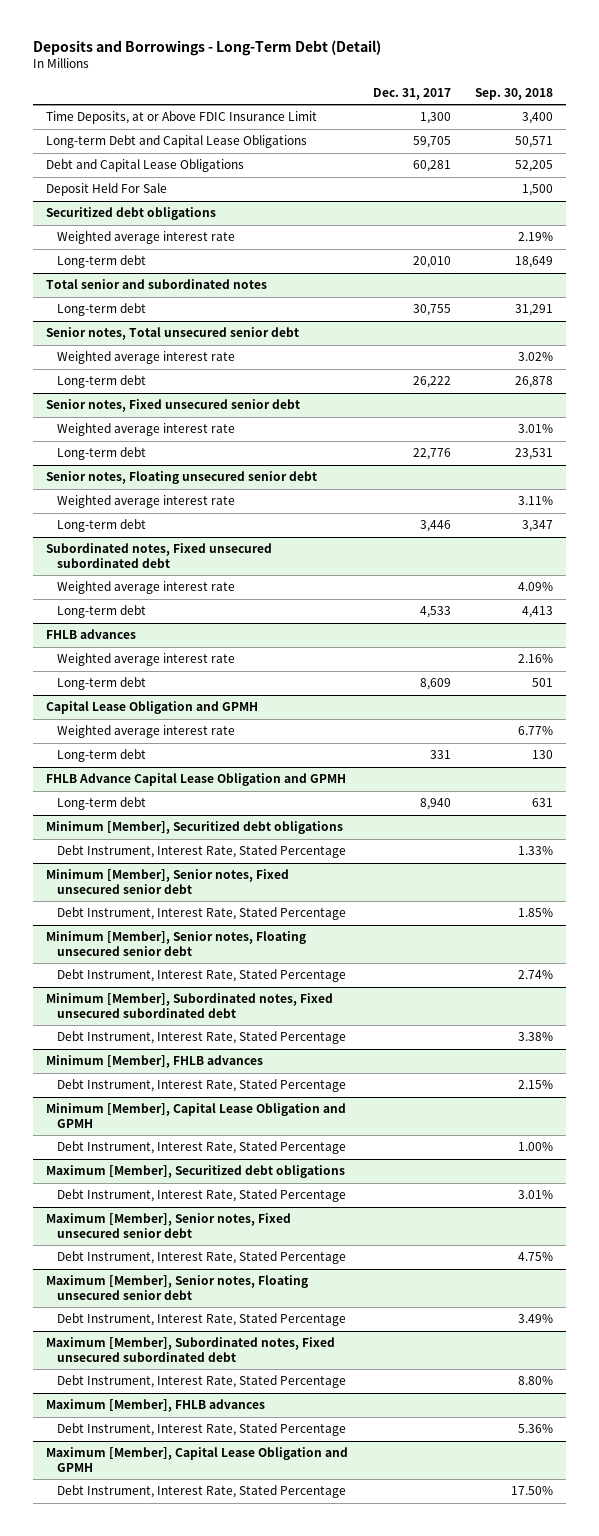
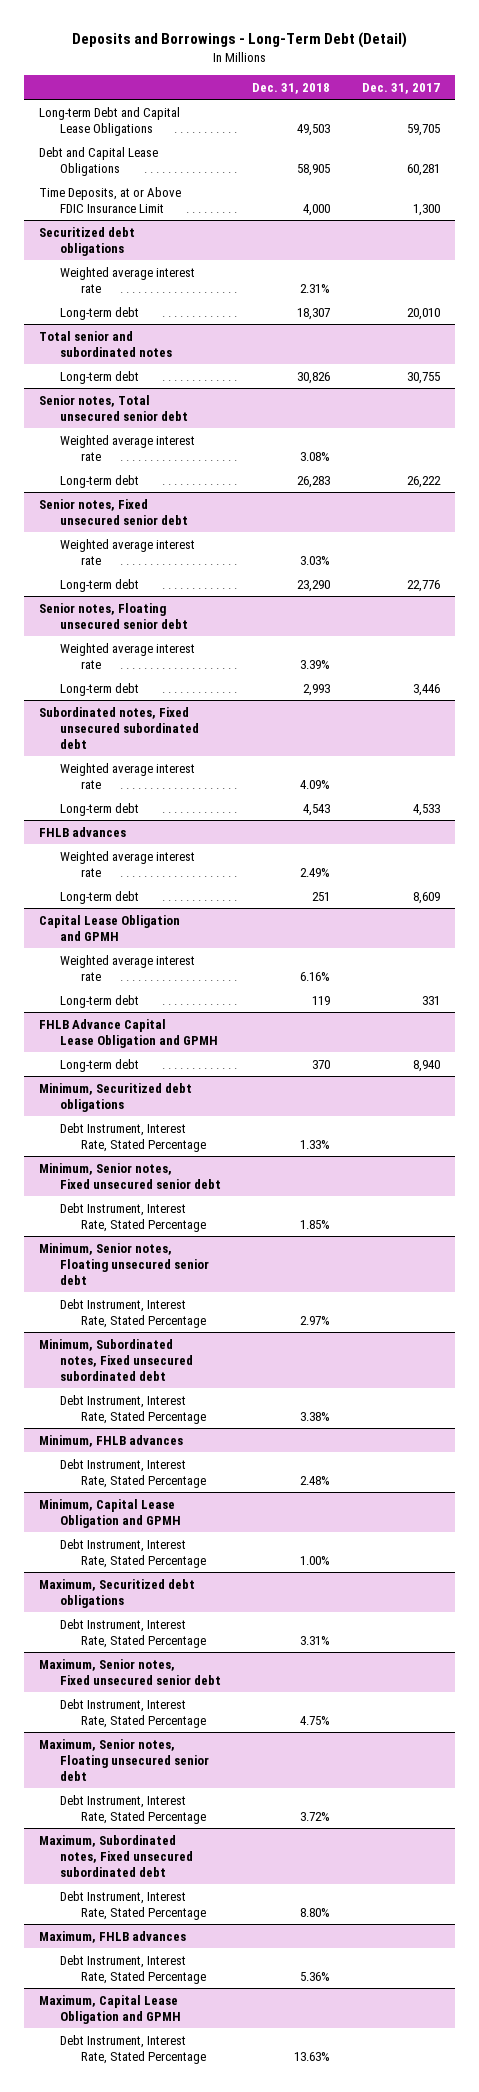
[475,87,554,100] Sep. 30, 2018 -> none
none -> [252,82,331,94] Dec. 31, 2018
[45,183,167,197] Deposit Held For Sale -> none
[45,111,317,125] Time Deposits, at or Above FDIC Insurance Limit -> [39,186,182,213] Time Deposits, at or Above FDIC Insurance Limit
[45,821,343,835] Minimum [Member], Securitized debt obligations -> [39,1082,193,1112] Minimum, Securitized debt obligations
[45,869,289,894] Minimum [Member], Senior notes, Fixed unsecured senior debt -> [39,1162,222,1189] Minimum, Senior notes, Fixed unsecured senior debt
[45,931,306,956] Minimum [Member], Senior notes, Floating unsecured senior debt -> [39,1242,210,1285] Minimum, Senior notes, Floating unsecured senior debt
[45,993,333,1018] Minimum [Member], Subordinated notes, Fixed unsecured subordinated debt -> [39,1338,194,1381] Minimum, Subordinated notes, Fixed unsecured subordinated debt
[45,1055,263,1069] Minimum [Member], FHLB advances -> [39,1434,184,1447] Minimum, FHLB advances
[45,1103,346,1128] Minimum [Member], Capital Lease Obligation and GPMH -> [39,1498,182,1528] Minimum, Capital Lease Obligation and GPMH
[45,1165,345,1179] Maximum [Member], Securitized debt obligations -> [39,1578,196,1608] Maximum, Securitized debt obligations
[45,1213,291,1238] Maximum [Member], Senior notes, Fixed unsecured senior debt -> [39,1658,222,1685] Maximum, Senior notes, Fixed unsecured senior debt
[45,1275,308,1300] Maximum [Member], Senior notes, Floating unsecured senior debt -> [39,1738,210,1781] Maximum, Senior notes, Floating unsecured senior debt
[45,1337,335,1362] Maximum [Member], Subordinated notes, Fixed unsecured subordinated debt -> [39,1834,194,1877] Maximum, Subordinated notes, Fixed unsecured subordinated debt
[45,1399,265,1413] Maximum [Member], FHLB advances -> [39,1930,187,1943] Maximum, FHLB advances
[45,1447,348,1472] Maximum [Member], Capital Lease Obligation and GPMH -> [39,1994,182,2024] Maximum, Capital Lease Obligation and GPMH

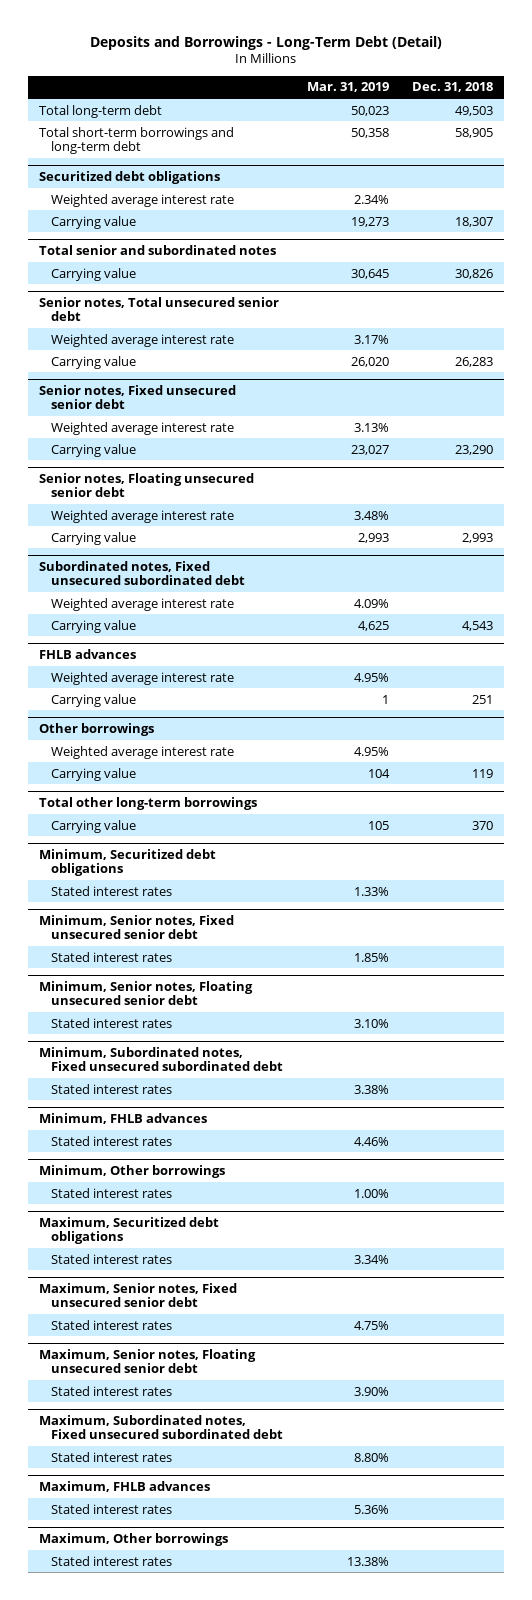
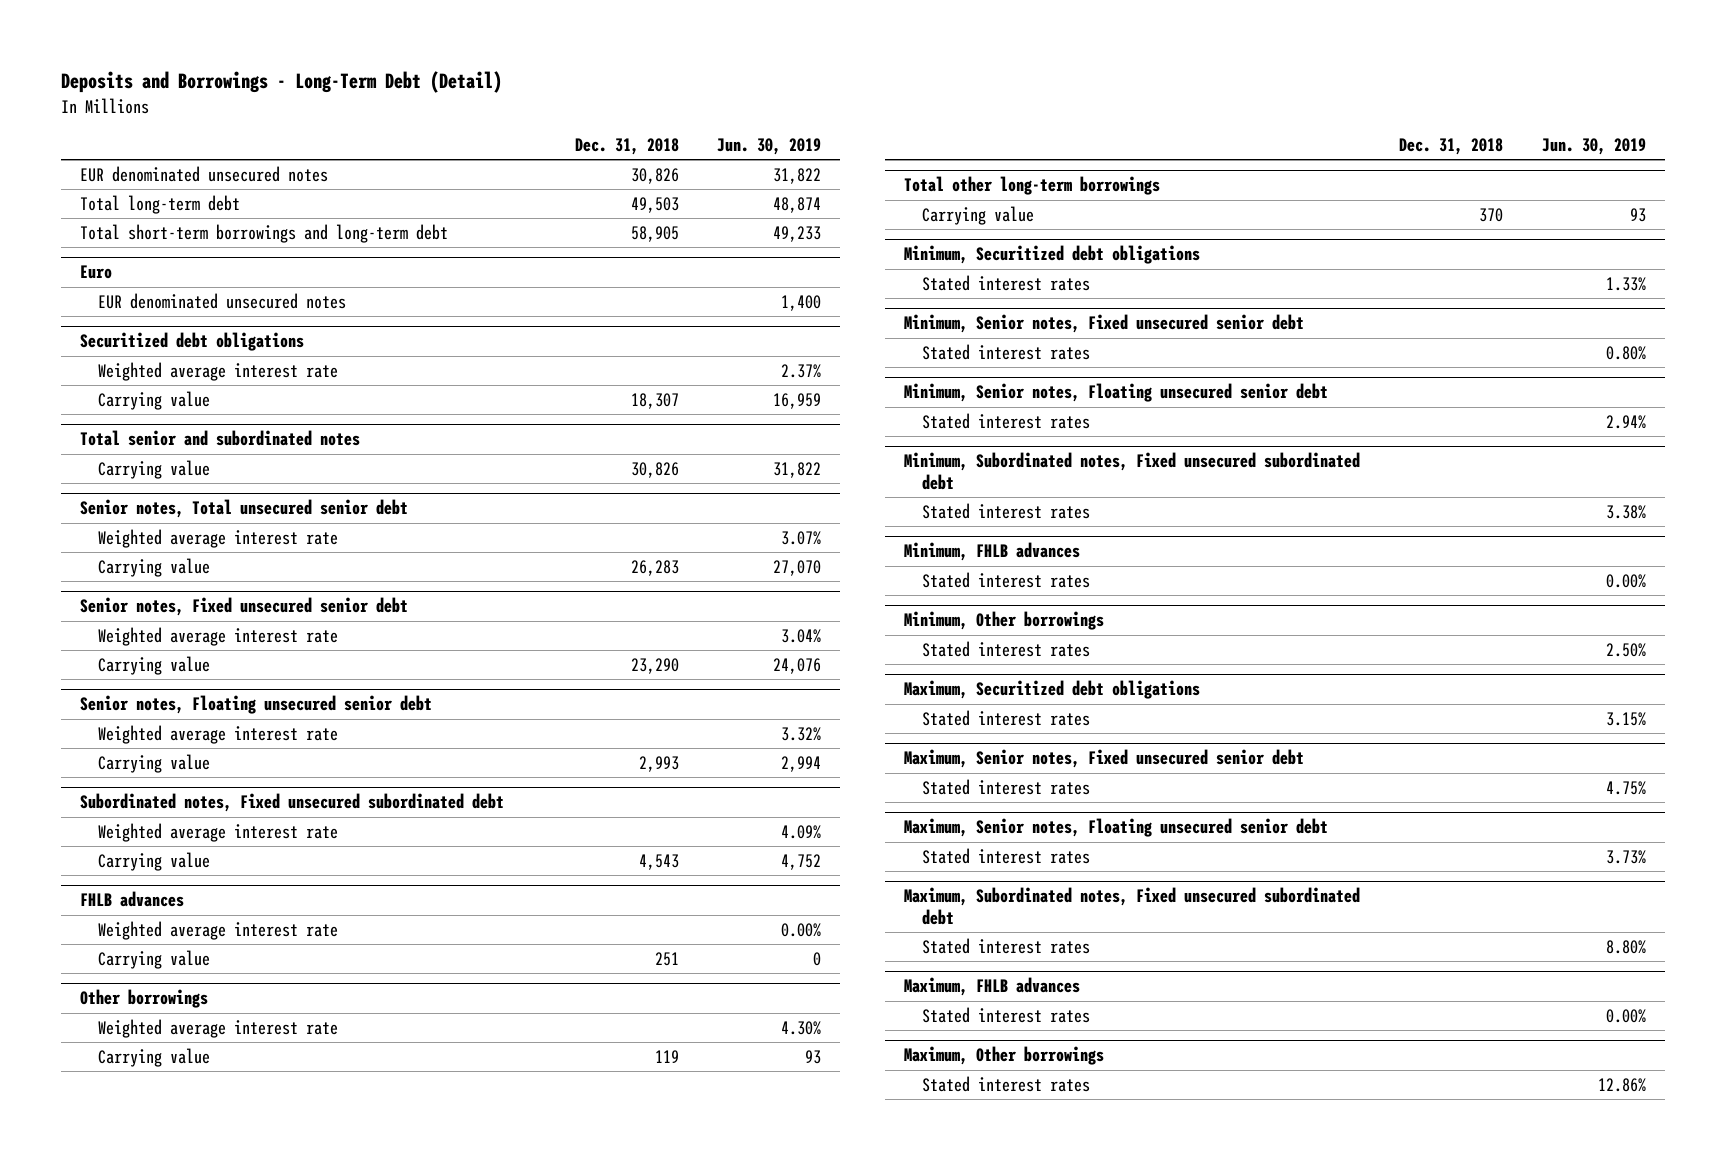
[306,82,389,93] Mar. 31, 2019 -> none
none -> [717,138,822,156] Jun. 30, 2019
none -> [80,165,329,182] EUR denominated unsecured notes
none -> [80,265,113,280] Euro
none -> [97,292,346,309] EUR denominated unsecured notes

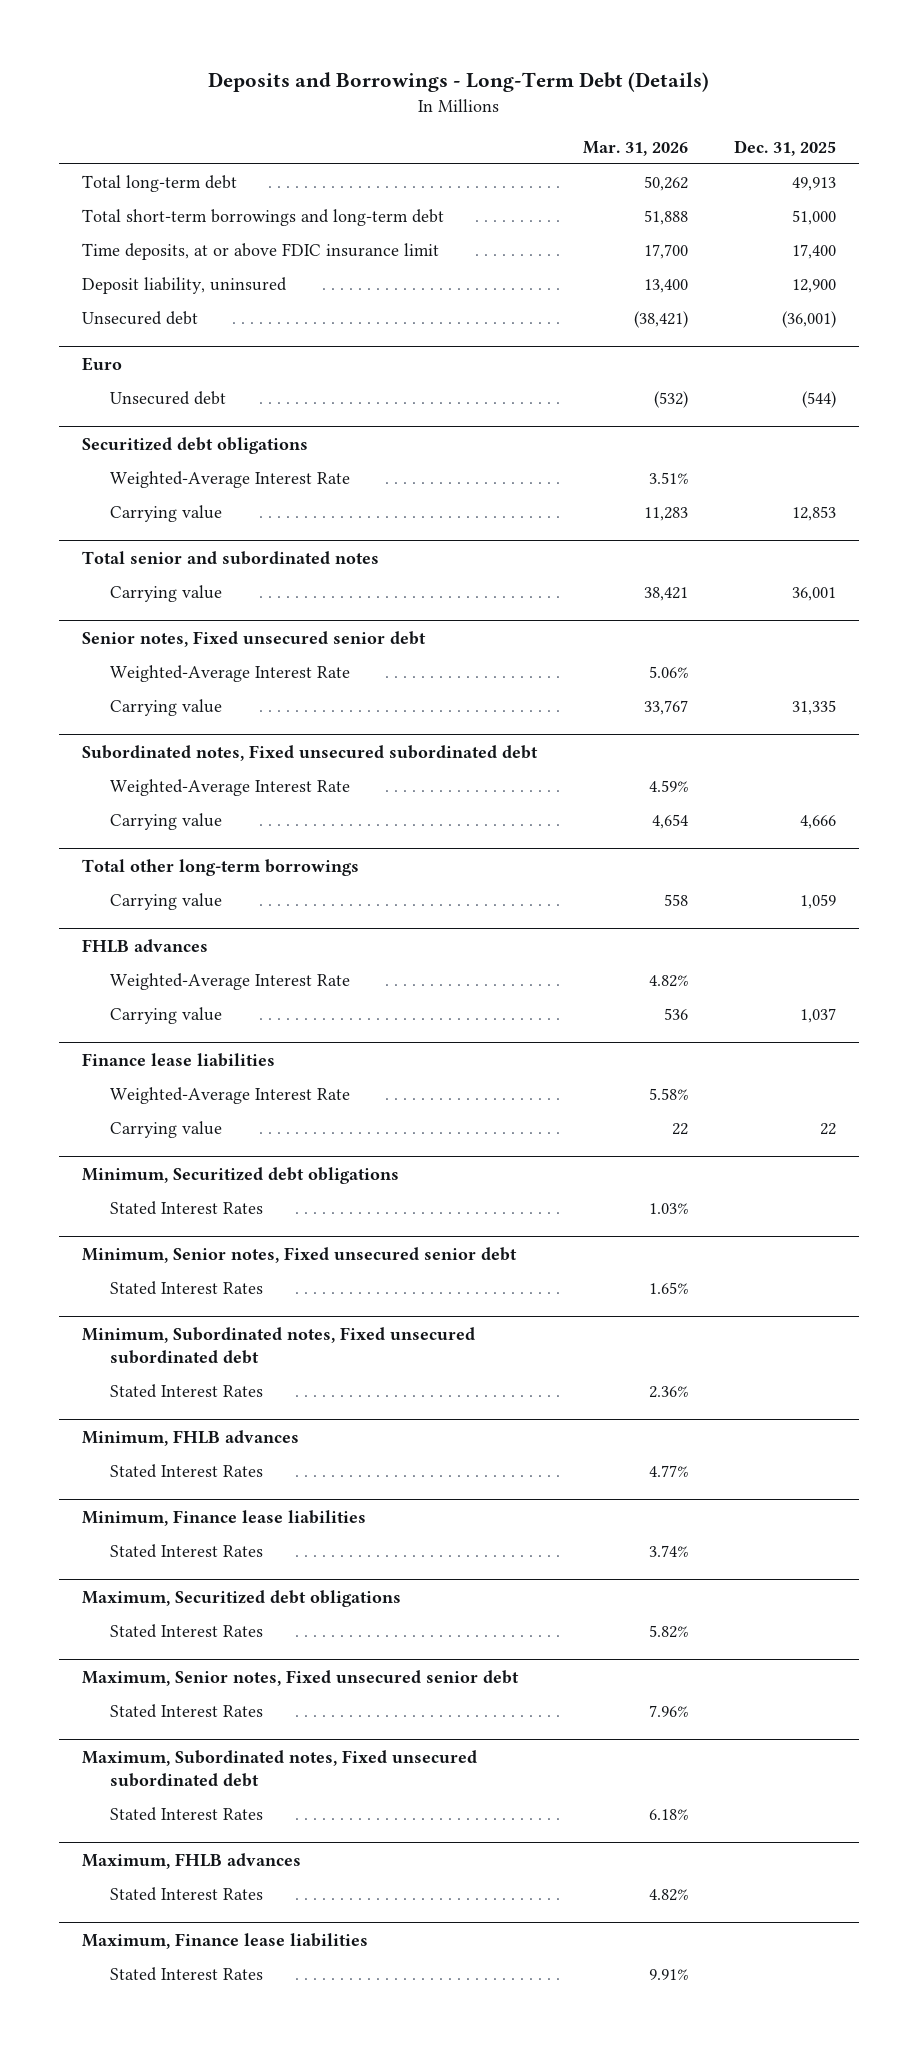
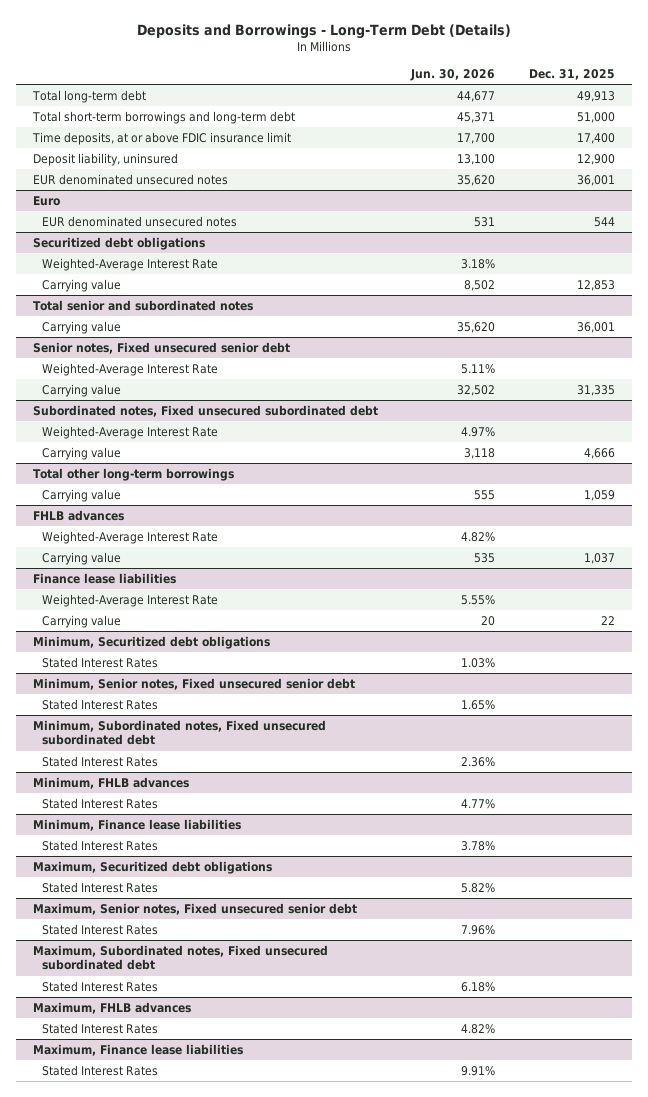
[582,140,688,156] Mar. 31, 2026 -> none
none -> [410,69,496,82] Jun. 30, 2026
[81,310,198,325] Unsecured debt -> [32,174,228,186] EUR denominated unsecured notes
[781,310,836,328] (36,001) -> [576,175,615,187] 36,001
[110,390,227,405] Unsecured debt -> [41,216,237,228] EUR denominated unsecured notes
[801,390,836,408] (544) -> [593,217,615,228] 544

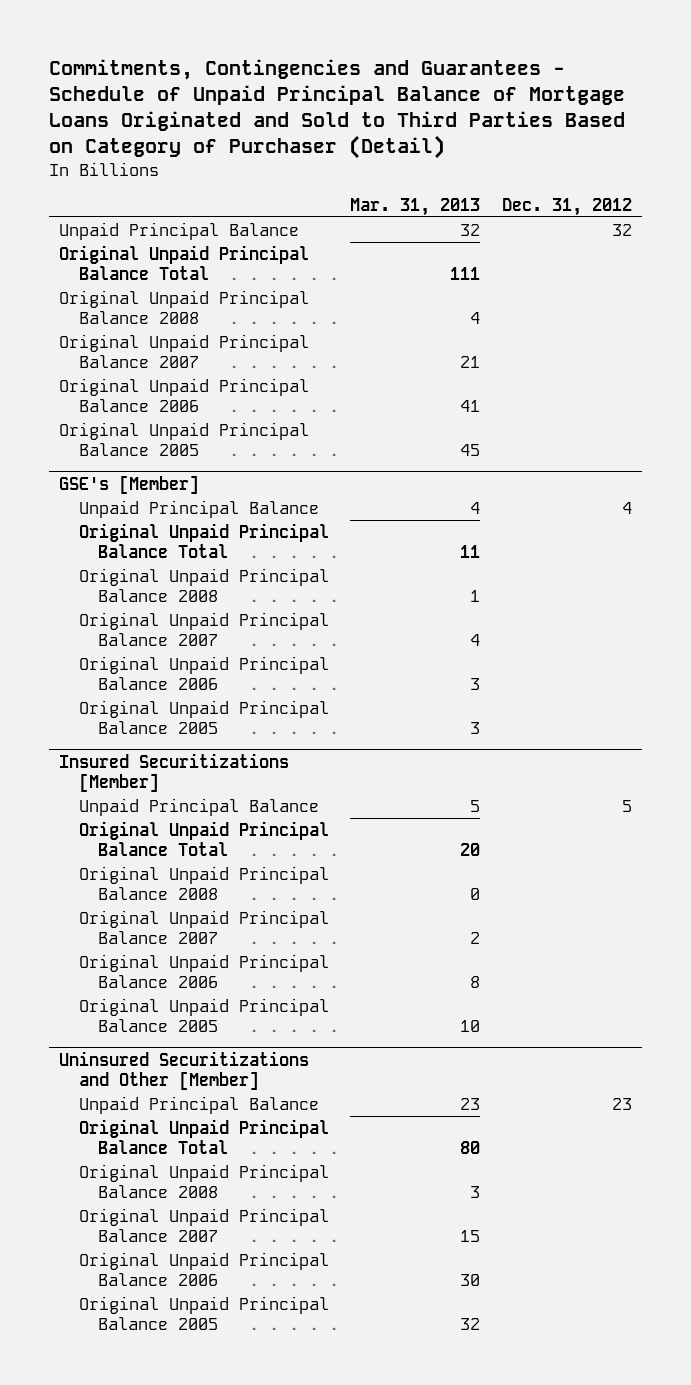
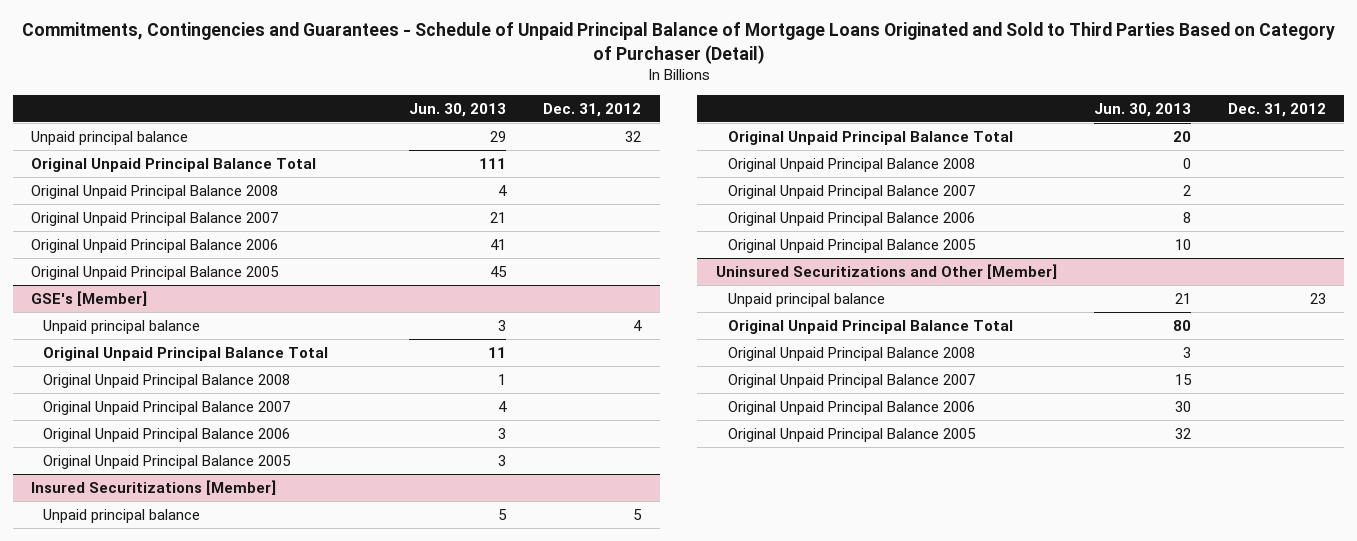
[350,197,481,216] Mar. 31, 2013 -> none
none -> [409,102,507,117] Jun. 30, 2013
[59,222,300,241] Unpaid Principal Balance -> [31,130,189,145] Unpaid principal balance
[78,500,319,519] Unpaid Principal Balance -> [43,319,201,334] Unpaid principal balance
[78,798,319,817] Unpaid Principal Balance -> [43,508,201,523] Unpaid principal balance
[78,1096,319,1115] Unpaid Principal Balance -> [727,292,885,307] Unpaid principal balance

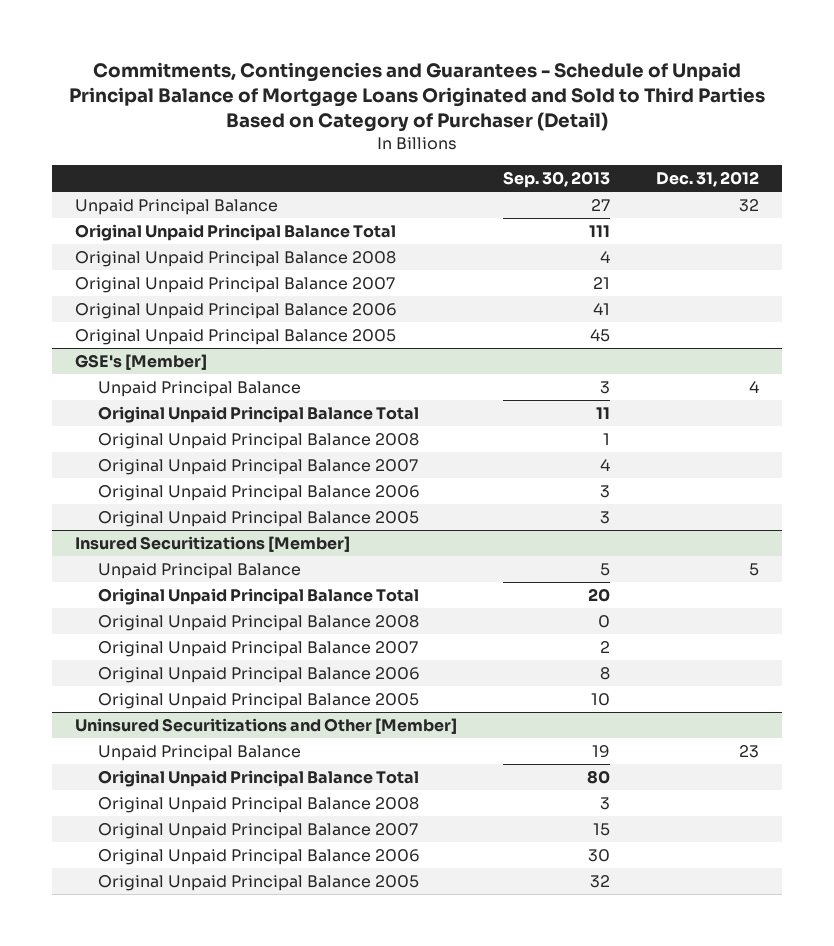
[409,102,507,117] Jun. 30, 2013 -> none
none -> [503,170,611,188] Sep. 30, 2013
[31,130,189,145] Unpaid principal balance -> [75,198,279,215] Unpaid Principal Balance
[43,319,201,334] Unpaid principal balance -> [98,380,302,397] Unpaid Principal Balance
[43,508,201,523] Unpaid principal balance -> [98,562,302,579] Unpaid Principal Balance
[727,292,885,307] Unpaid principal balance -> [98,744,302,761] Unpaid Principal Balance

